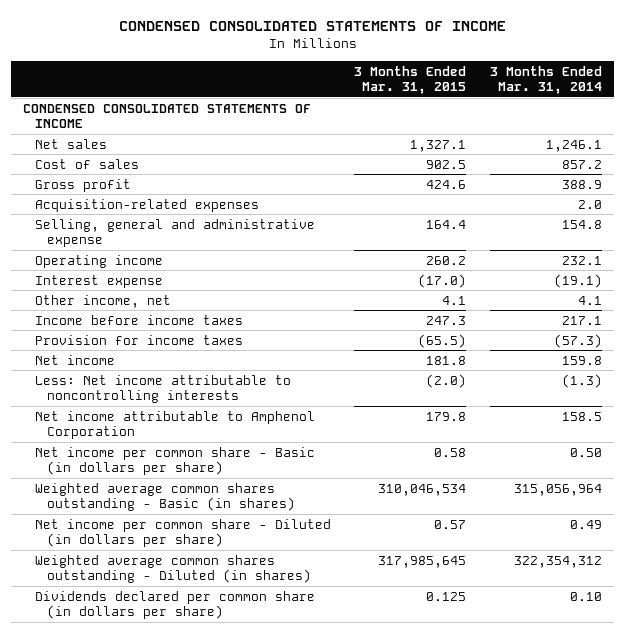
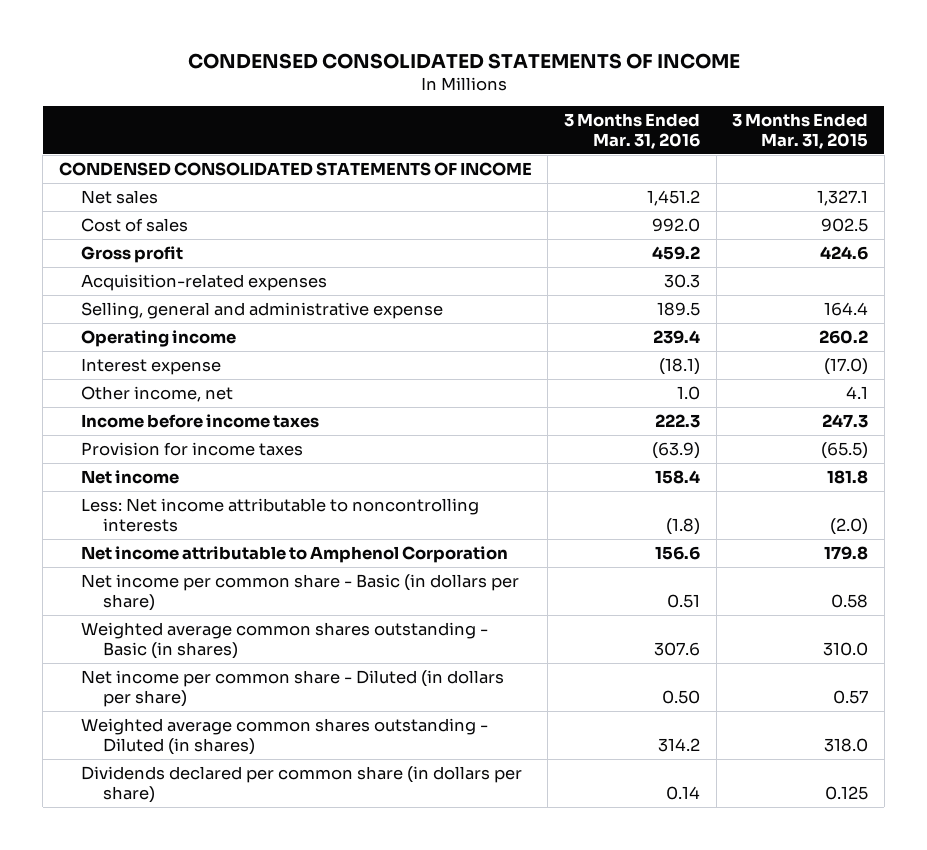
[490,65,603,95] 3 Months Ended Mar. 31, 2014 -> none
none -> [564,113,701,149] 3 Months Ended Mar. 31, 2016
[378,483,467,496] 310,046,534 -> [823,641,869,656] 310.0
[378,555,467,568] 317,985,645 -> [824,737,869,752] 318.0

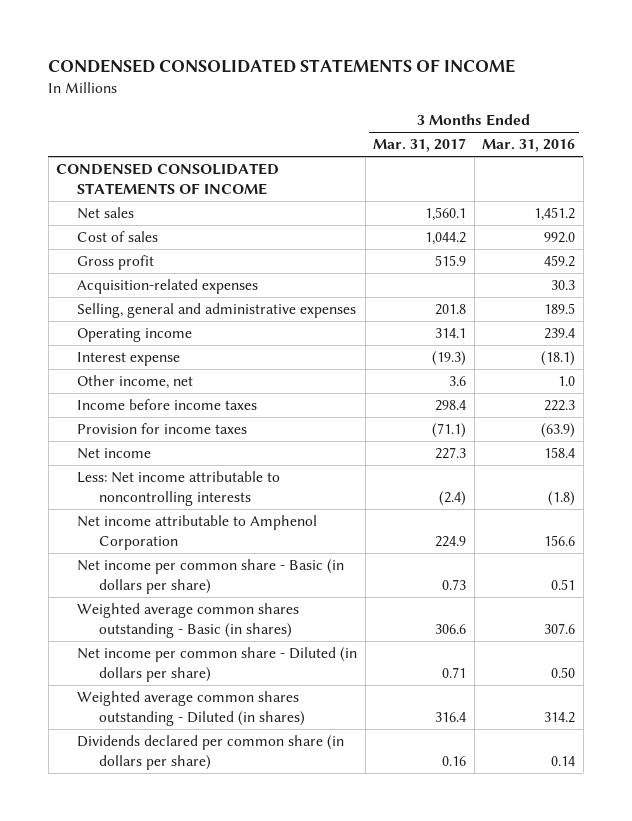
[732,113,869,149] 3 Months Ended Mar. 31, 2015 -> none
none -> [373,138,467,153] Mar. 31, 2017
[80,301,443,319] Selling, general and administrative expense -> [77,303,357,319] Selling, general and administrative expenses

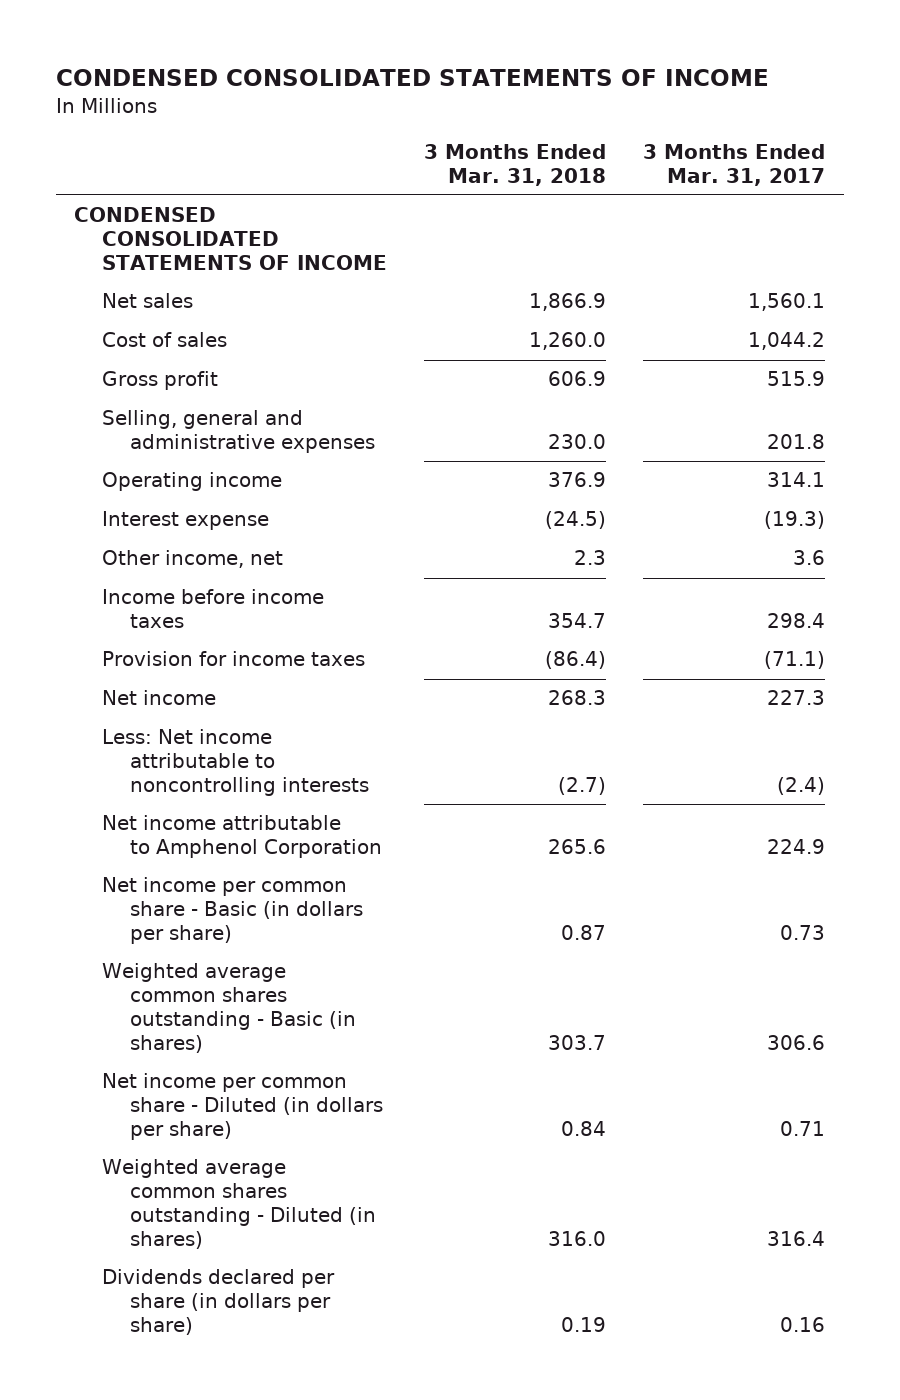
[482,139,576,153] Mar. 31, 2016 -> none
none -> [424,143,607,186] 3 Months Ended Mar. 31, 2018
[77,279,259,295] Acquisition-related expenses -> none
[77,735,345,770] Dividends declared per common share (in dollars per share) -> [101,1269,335,1336] Dividends declared per share (in dollars per share)

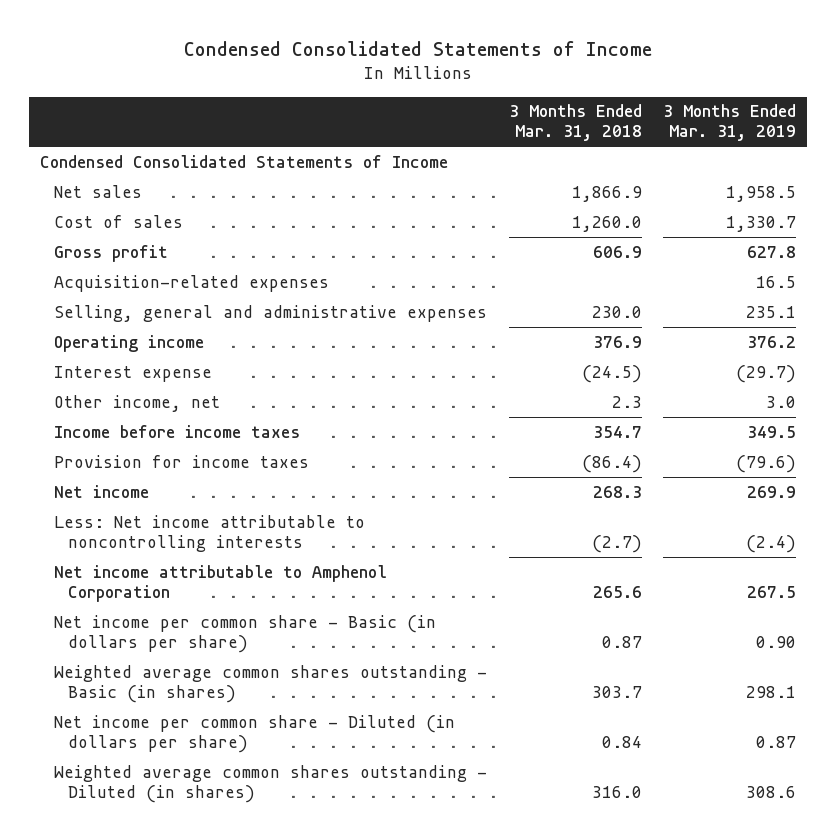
[55,69,769,87] CONDENSED CONSOLIDATED STATEMENTS OF INCOME -> [184,40,653,56] Condensed Consolidated Statements of Income
[643,143,826,186] 3 Months Ended Mar. 31, 2017 -> none
none -> [663,104,797,142] 3 Months Ended Mar. 31, 2019
[74,207,387,271] CONDENSED CONSOLIDATED STATEMENTS OF INCOME -> [39,154,448,168] Condensed Consolidated Statements of Income
none -> [53,274,329,292] Acquisition-related expenses
[101,1269,335,1336] Dividends declared per share (in dollars per share) -> none

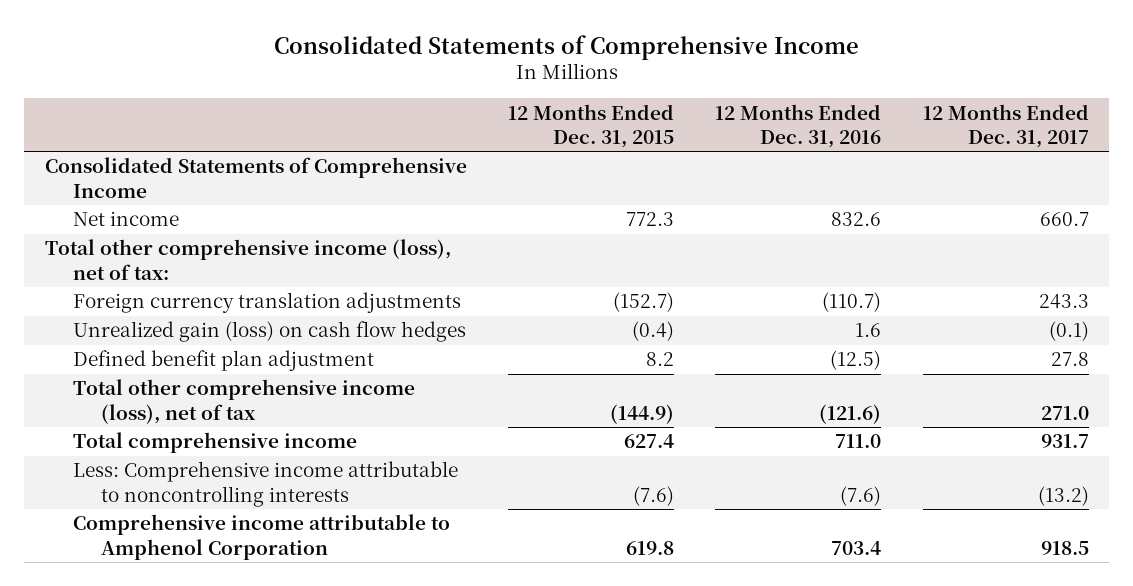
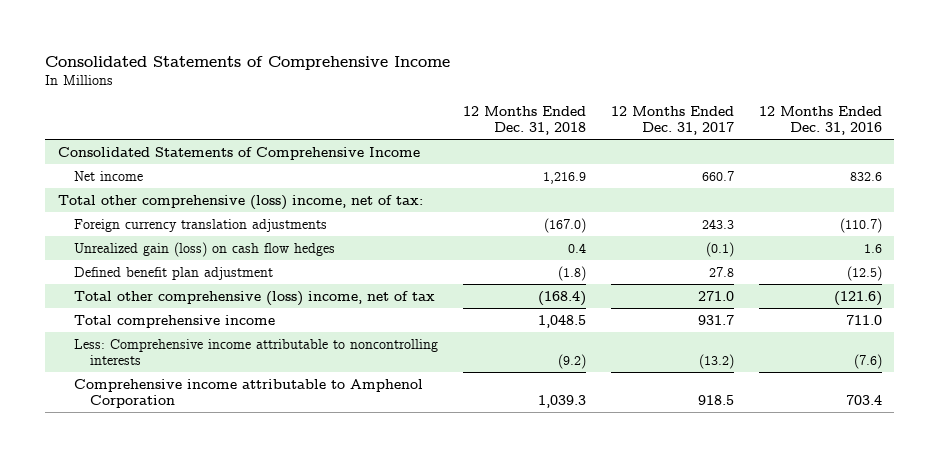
[508,103,675,148] 12 Months Ended Dec. 31, 2015 -> none
none -> [462,106,586,136] 12 Months Ended Dec. 31, 2018
[44,239,451,280] Total other comprehensive income (loss), net of tax: -> [57,194,423,210] Total other comprehensive (loss) income, net of tax:
[72,379,415,424] Total other comprehensive income (loss), net of tax -> [73,290,435,306] Total other comprehensive (loss) income, net of tax

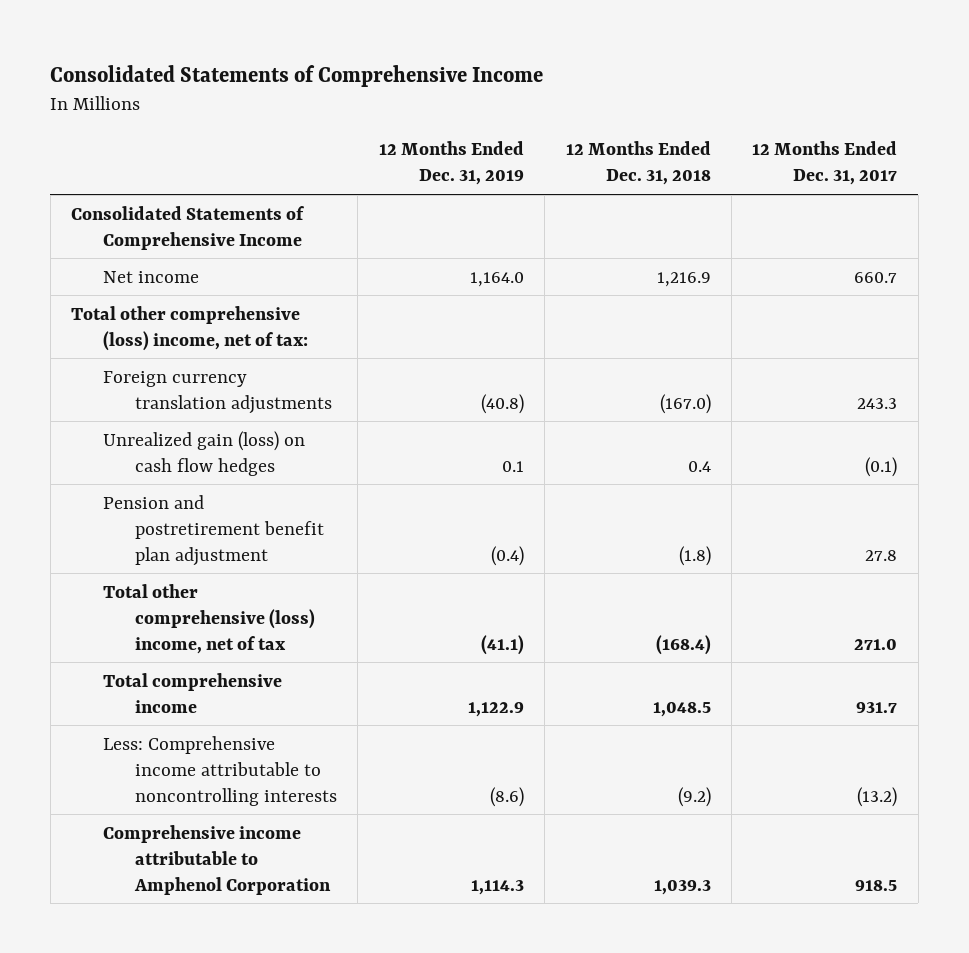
[758,106,882,136] 12 Months Ended Dec. 31, 2016 -> none
none -> [378,141,524,186] 12 Months Ended Dec. 31, 2019
[73,266,273,280] Defined benefit plan adjustment -> [103,494,324,566] Pension and postretirement benefit plan adjustment

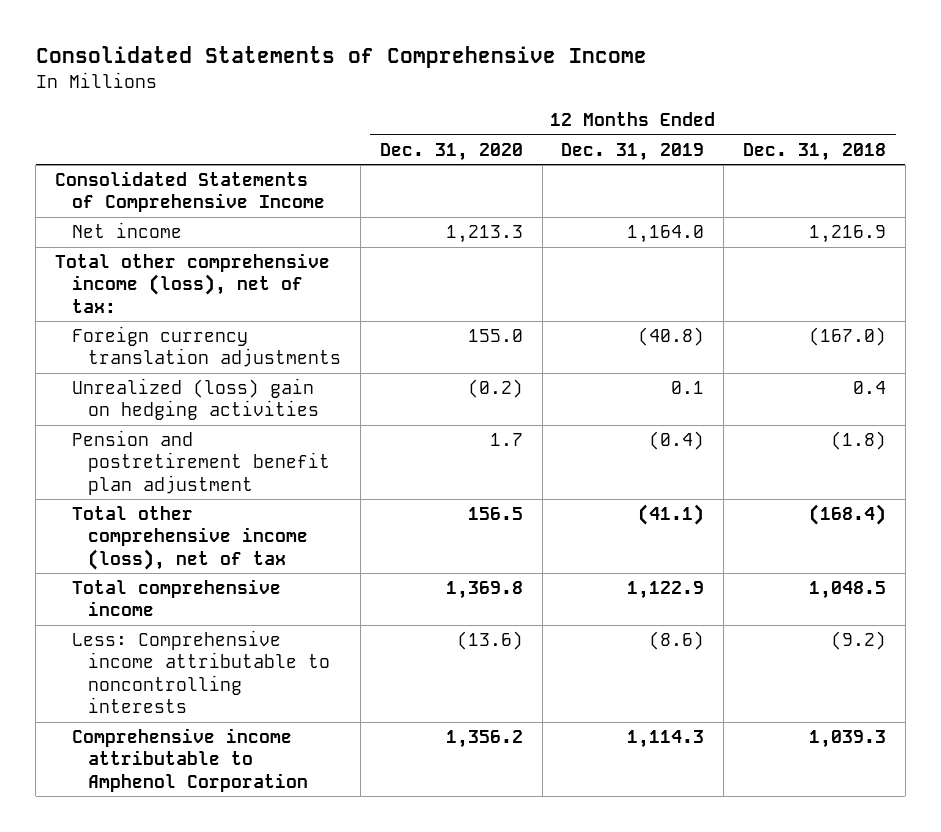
[752,141,898,186] 12 Months Ended Dec. 31, 2017 -> none
none -> [379,142,523,161] Dec. 31, 2020
[71,305,309,351] Total other comprehensive (loss) income, net of tax: -> [54,253,330,313] Total other comprehensive income (loss), net of tax:
[103,430,306,476] Unrealized gain (loss) on cash flow hedges -> [71,378,320,421] Unrealized (loss) gain on hedging activities
[103,583,315,654] Total other comprehensive (loss) income, net of tax -> [71,506,309,570] Total other comprehensive income (loss), net of tax

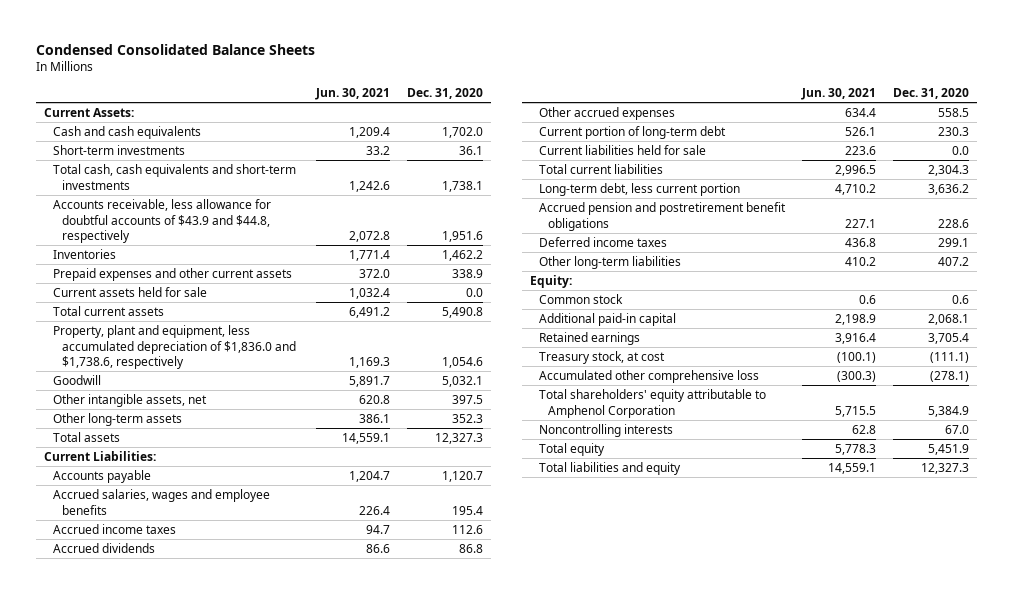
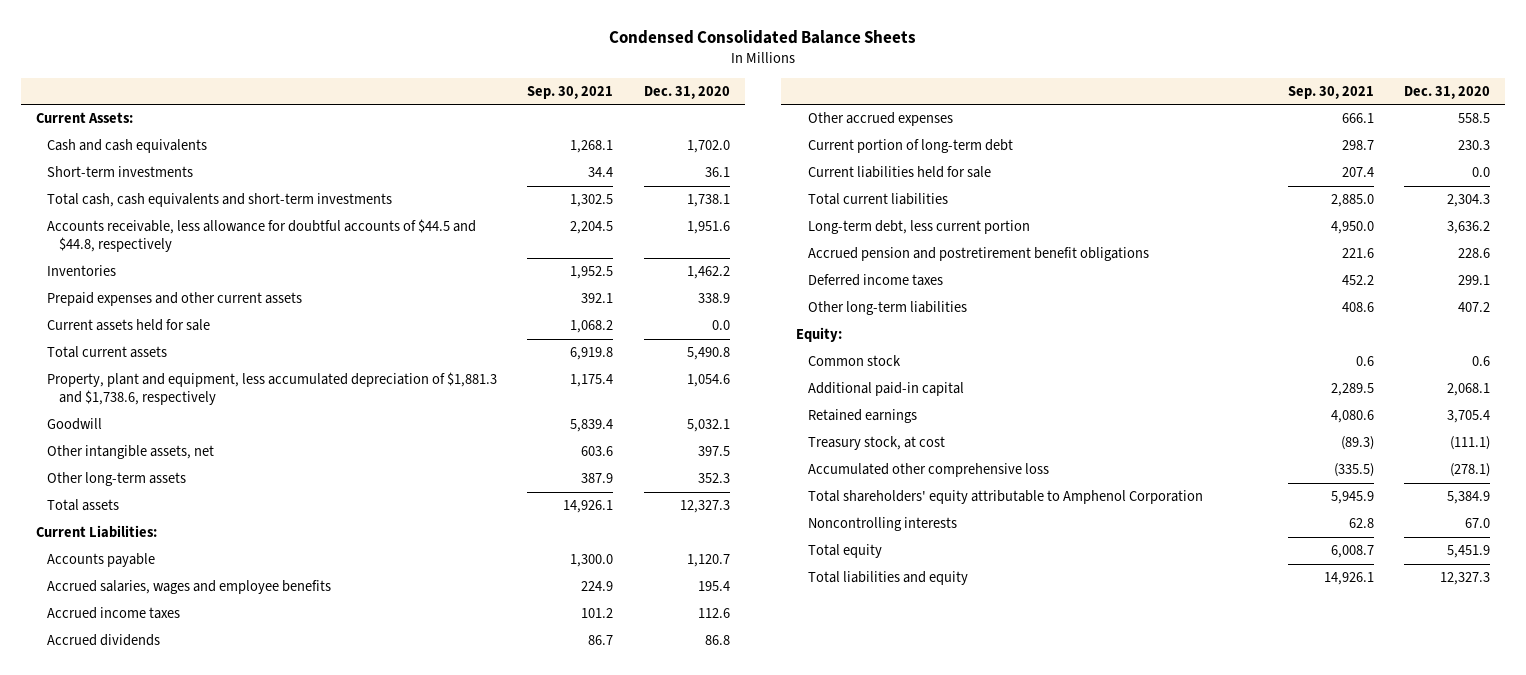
[314,88,390,101] Jun. 30, 2021 -> none
none -> [527,85,614,99] Sep. 30, 2021
[53,199,272,244] Accounts receivable, less allowance for doubtful accounts of $43.9 and $44.8, respectively -> [47,219,477,253] Accounts receivable, less allowance for doubtful accounts of $44.5 and $44.8, respectively
[53,325,297,370] Property, plant and equipment, less accumulated depreciation of $1,836.0 and $1,738.6, respectively -> [47,372,498,406] Property, plant and equipment, less accumulated depreciation of $1,881.3 and $1,738.6, respectively

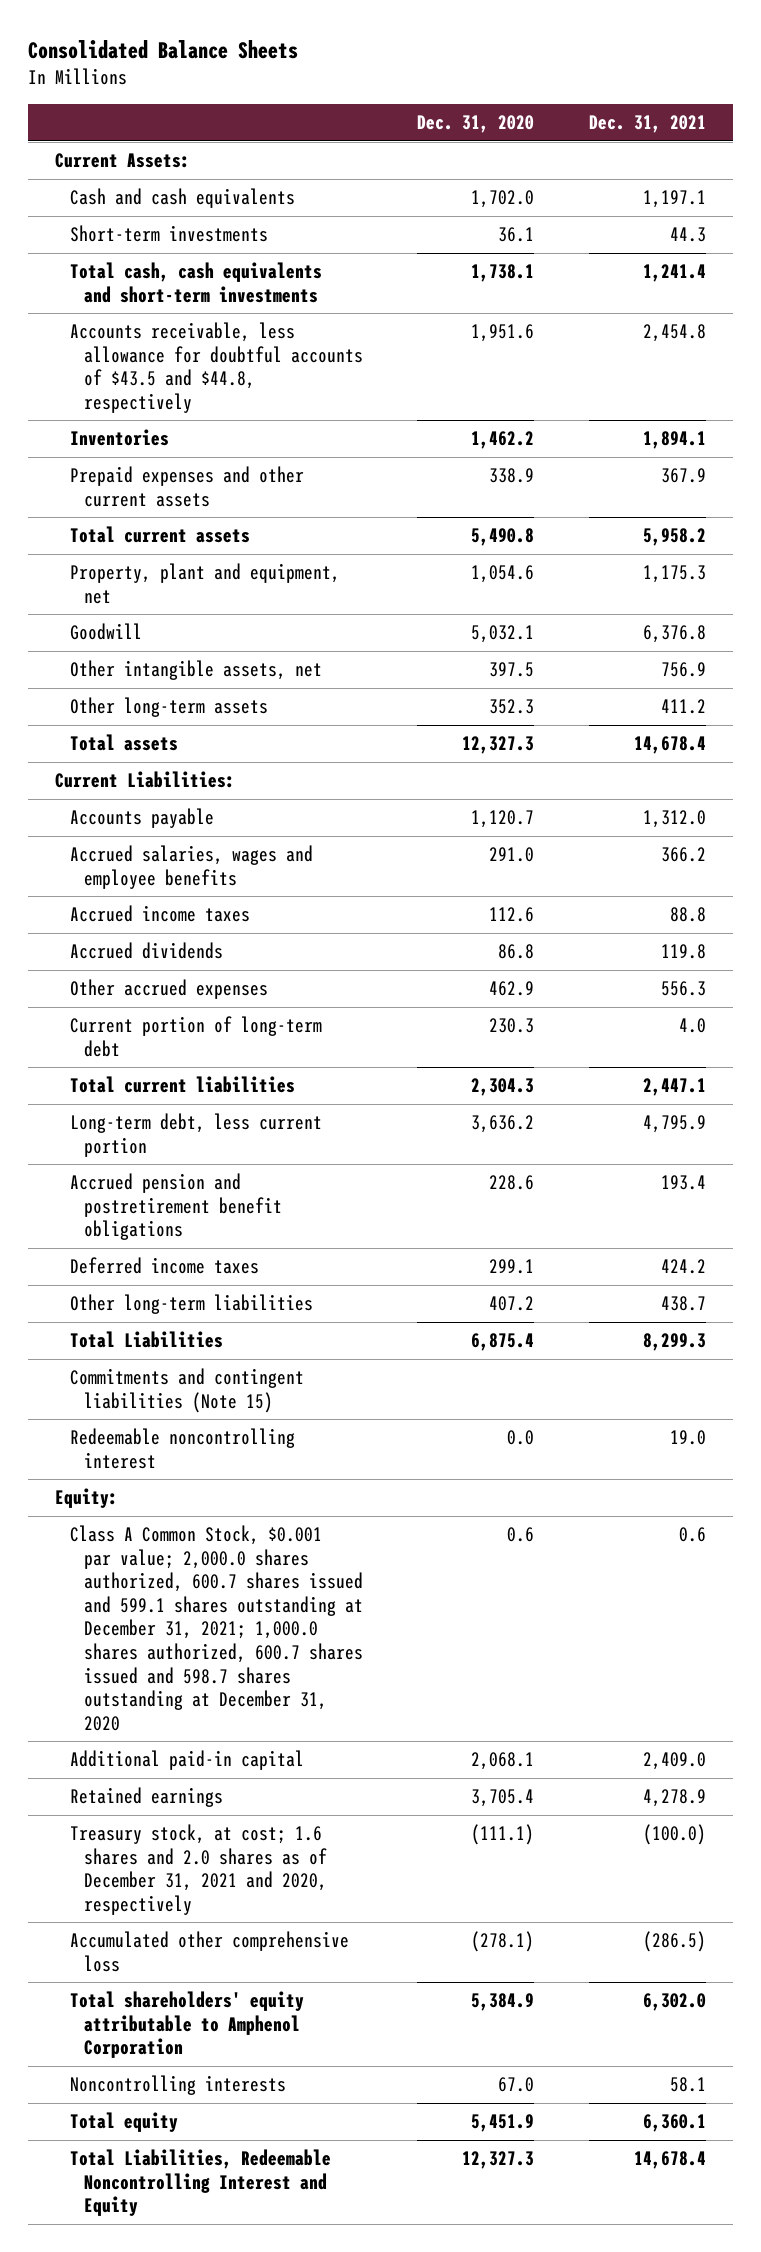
[609,30,917,45] Condensed Consolidated Balance Sheets -> [28,40,299,60] Consolidated Balance Sheets
[527,85,614,99] Sep. 30, 2021 -> none
none -> [588,114,706,133] Dec. 31, 2021
[47,219,477,253] Accounts receivable, less allowance for doubtful accounts of $44.5 and $44.8, respectively -> [69,322,363,413] Accounts receivable, less allowance for doubtful accounts of $43.5 and $44.8, respectively
[47,319,211,332] Current assets held for sale -> none
[47,372,498,406] Property, plant and equipment, less accumulated depreciation of $1,881.3 and $1,738.6, respectively -> [69,563,340,604] Property, plant and equipment, net
[697,581,730,592] 195.4 -> [489,847,535,863] 291.0
[1458,113,1491,124] 558.5 -> [489,981,535,997] 462.9
[807,166,991,179] Current liabilities held for sale -> none
none -> [69,1331,223,1349] Total Liabilities
none -> [69,1368,304,1413] Commitments and contingent liabilities (Note 15)
none -> [69,1428,295,1469] Redeemable noncontrolling interest
[807,355,901,367] Common stock -> [69,1525,363,1731] Class A Common Stock, $0.001 par value; 2,000.0 shares authorized, 600.7 shares issued and 599.1 shares outstanding at December 31, 2021; 1,000.0 shares authorized, 600.7 shares issued and 598.7 shares outstanding at December 31, 2020
[807,436,945,451] Treasury stock, at cost -> [69,1824,327,1915] Treasury stock, at cost; 1.6 shares and 2.0 shares as of December 31, 2021 and 2020, respectively
[807,571,968,586] Total liabilities and equity -> [69,2149,331,2217] Total Liabilities, Redeemable Noncontrolling Interest and Equity

